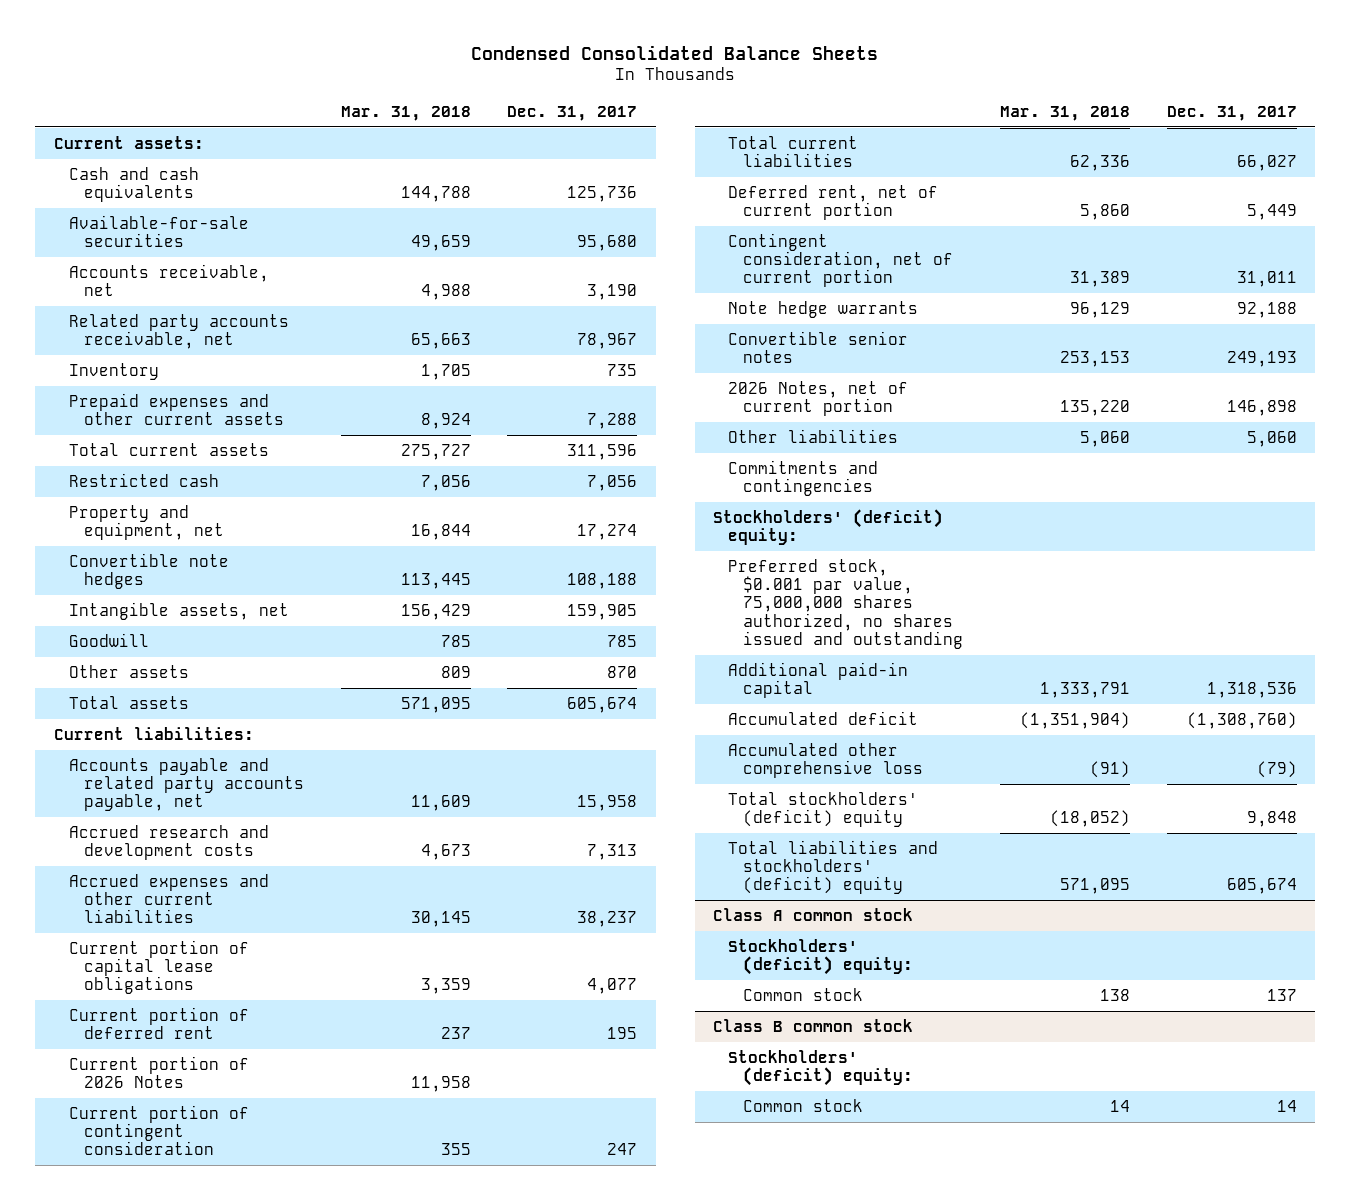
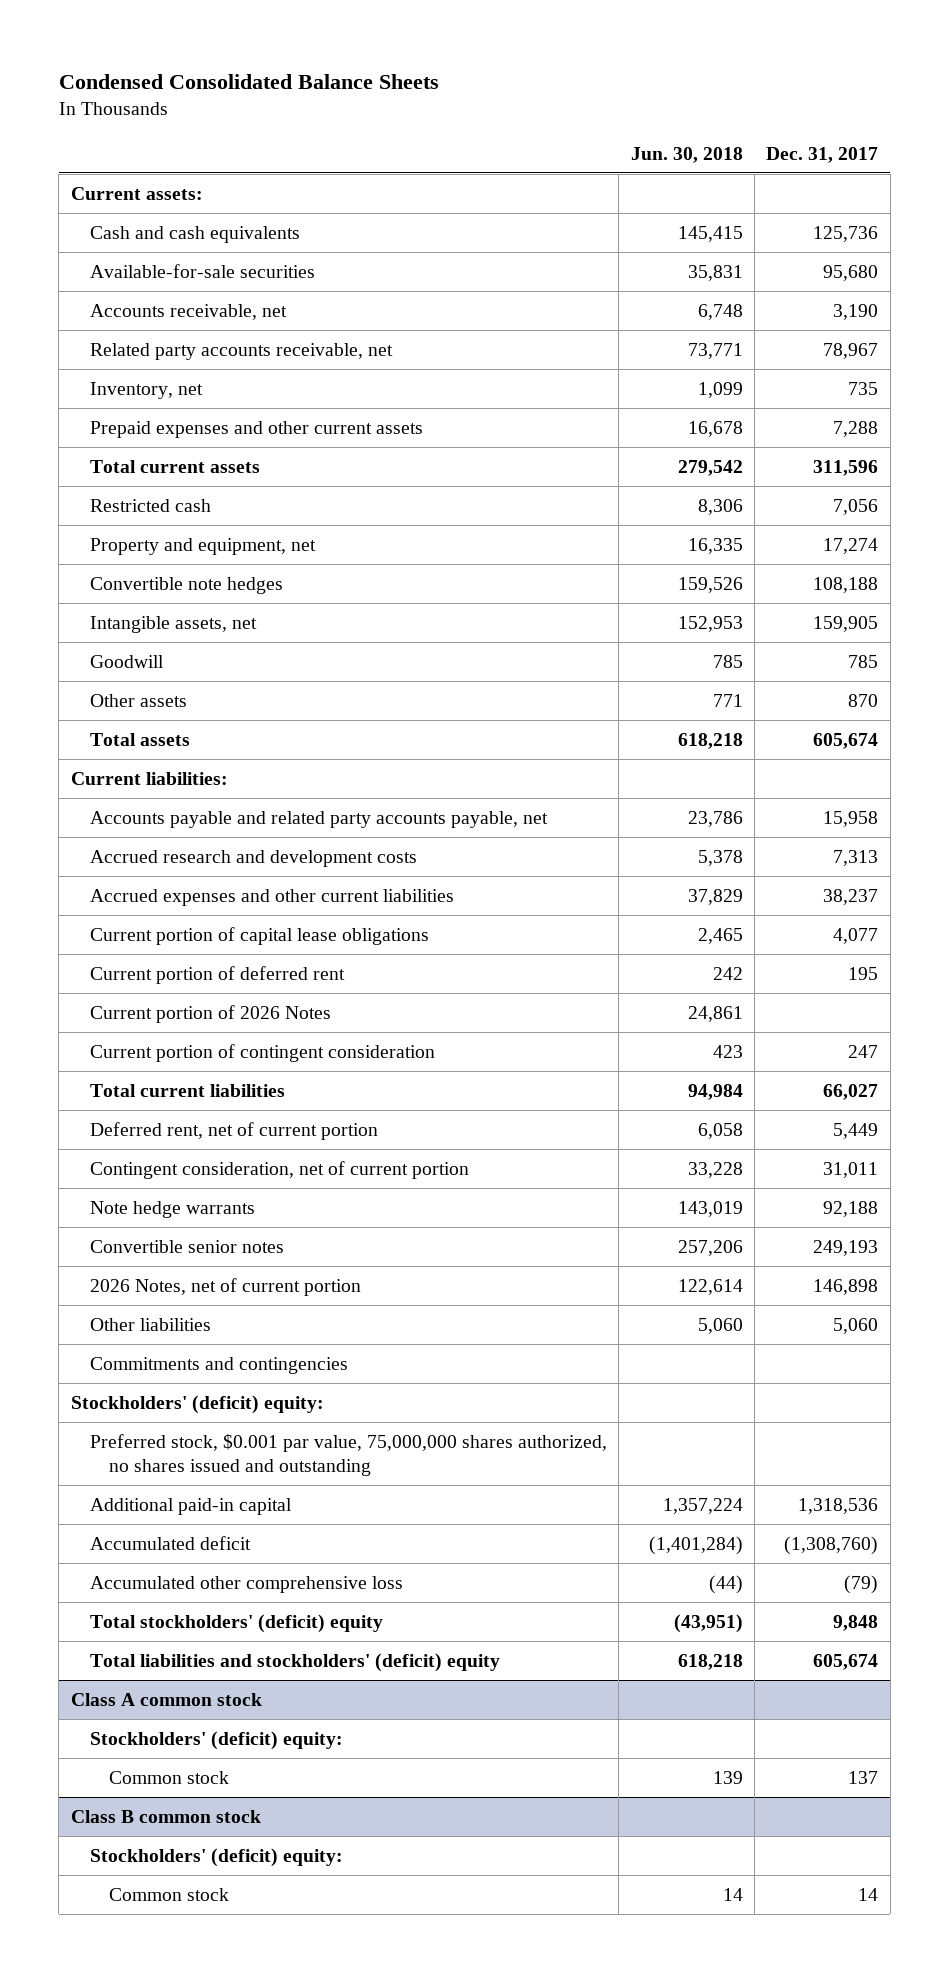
[340,105,471,121] Mar. 31, 2018 -> none
none -> [630,146,743,163] Jun. 30, 2018
[68,362,159,380] Inventory -> [89,381,203,399] Inventory, net

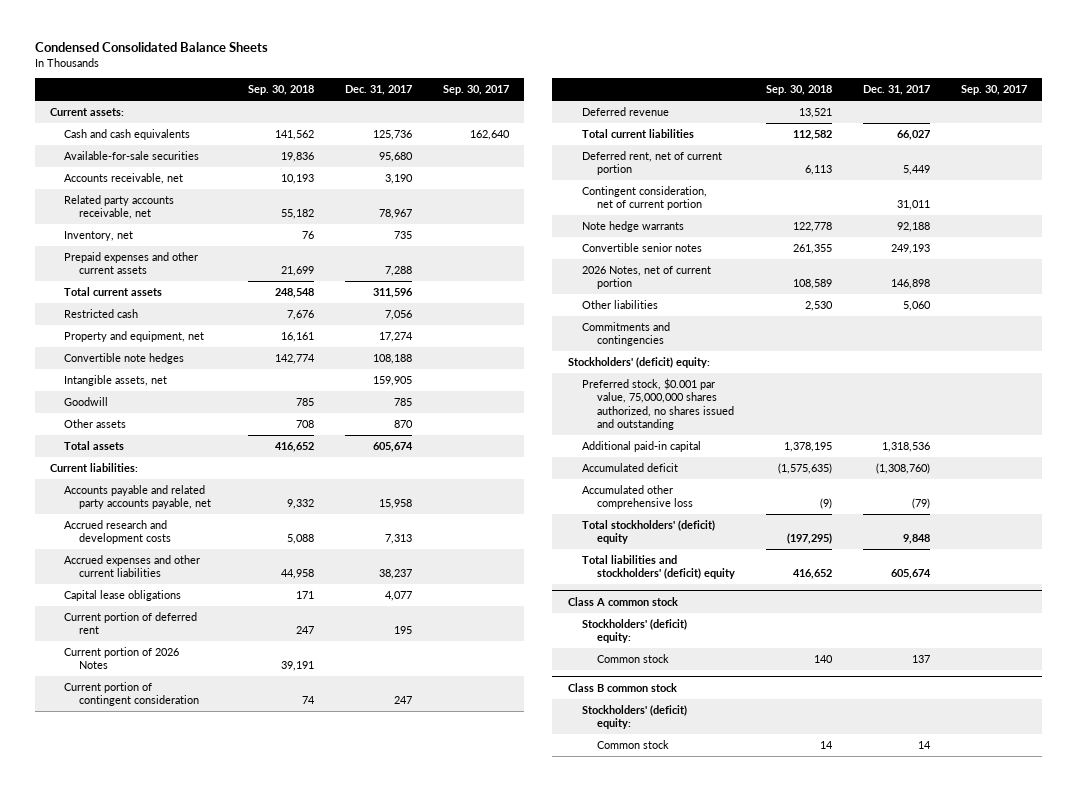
[630,146,743,163] Jun. 30, 2018 -> none
none -> [247,85,314,96] Sep. 30, 2018
none -> [442,85,509,96] Sep. 30, 2017
[89,926,429,945] Current portion of capital lease obligations -> [64,590,182,602] Capital lease obligations
none -> [582,107,670,117] Deferred revenue

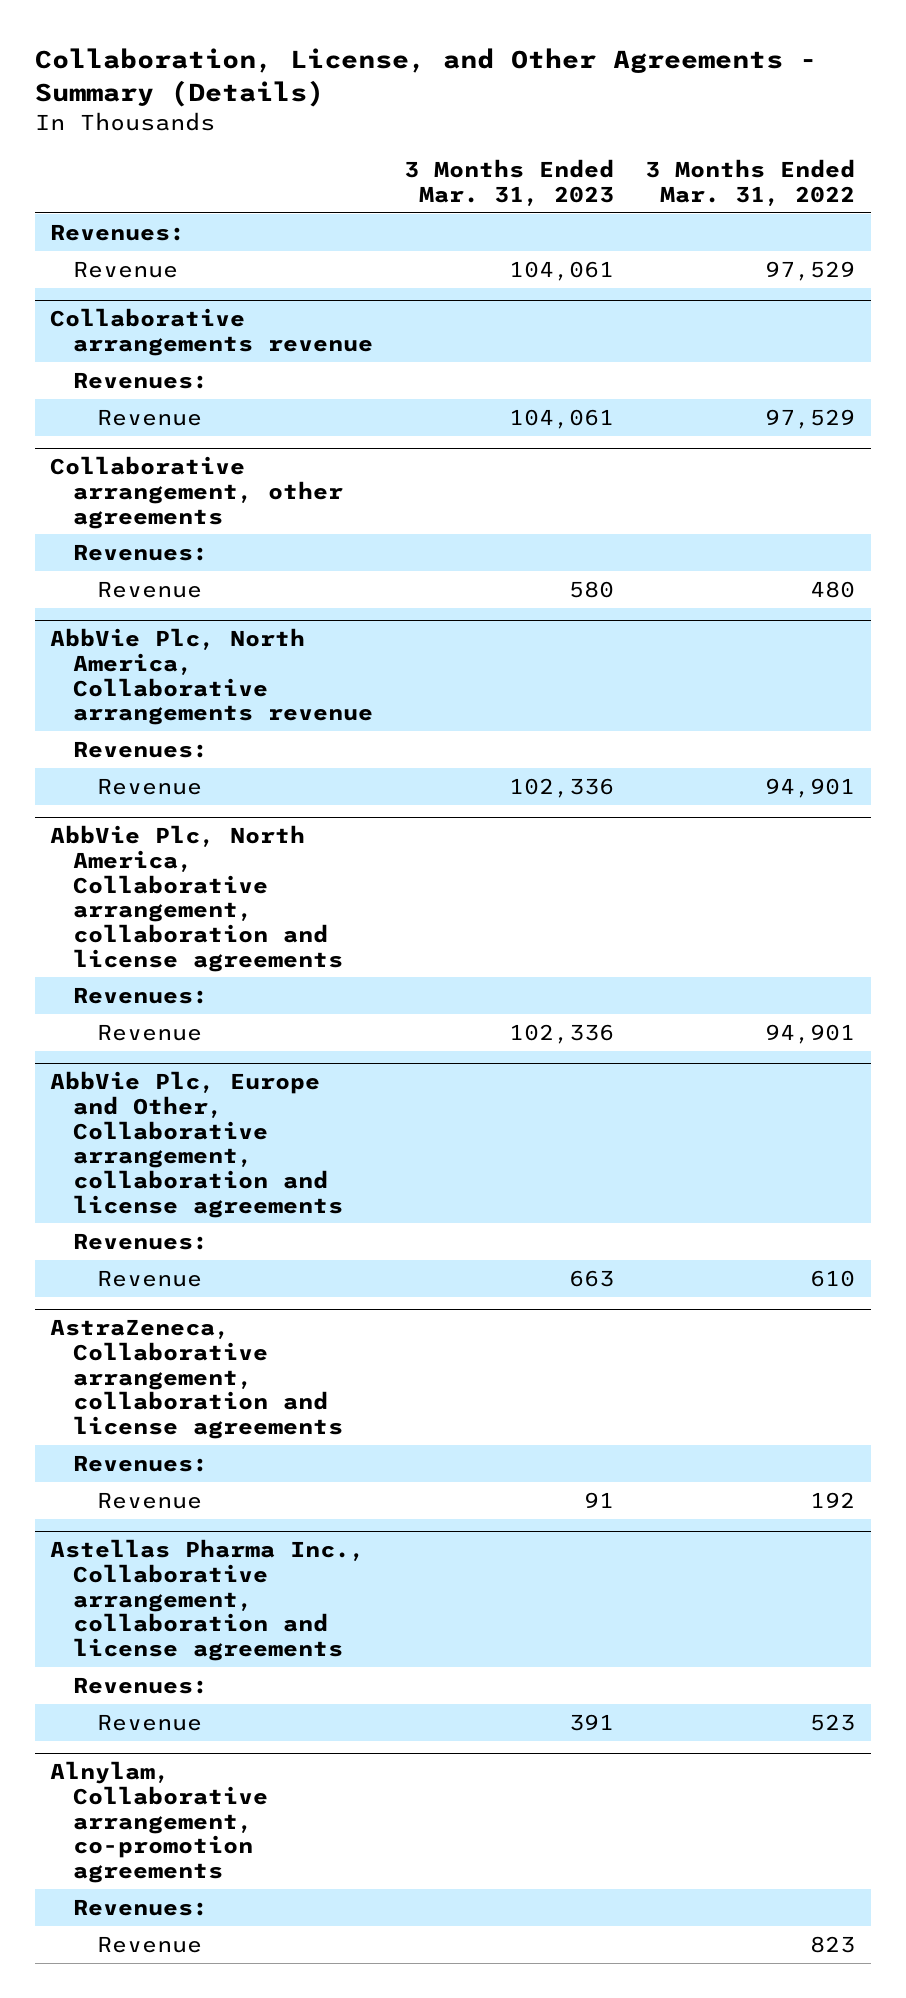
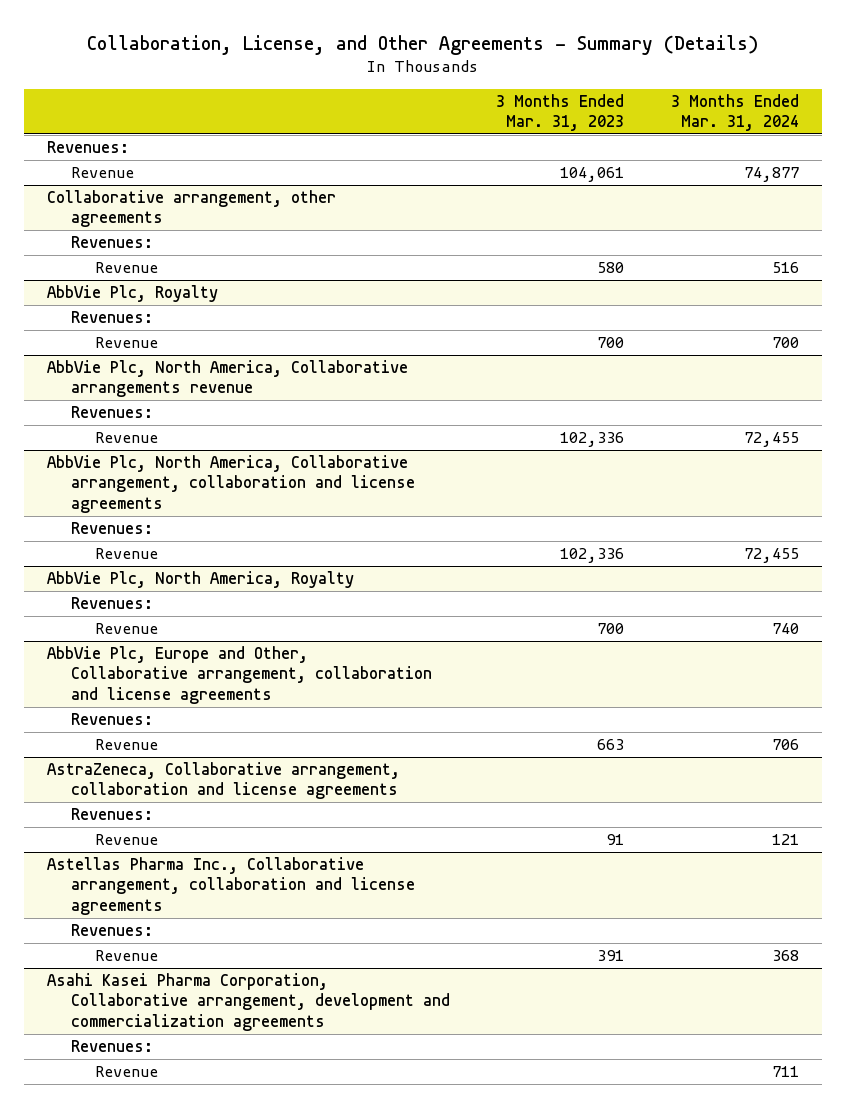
[645,159,856,206] 3 Months Ended Mar. 31, 2022 -> none
none -> [670,93,799,132] 3 Months Ended Mar. 31, 2024
[50,308,374,356] Collaborative arrangements revenue -> none
[73,371,209,389] Revenues: -> none
[96,408,202,426] Revenue -> none
none -> [47,285,219,303] AbbVie Plc, Royalty
none -> [71,311,154,324] Revenues:
none -> [94,337,158,349] Revenue
none -> [47,571,355,589] AbbVie Plc, North America, Royalty
none -> [71,597,154,610] Revenues:
none -> [94,623,158,635] Revenue
[50,1761,269,1883] Alnylam, Collaborative arrangement, co-promotion agreements -> none
none -> [47,973,451,1031] Asahi Kasei Pharma Corporation, Collaborative arrangement, development and commercialization agreements

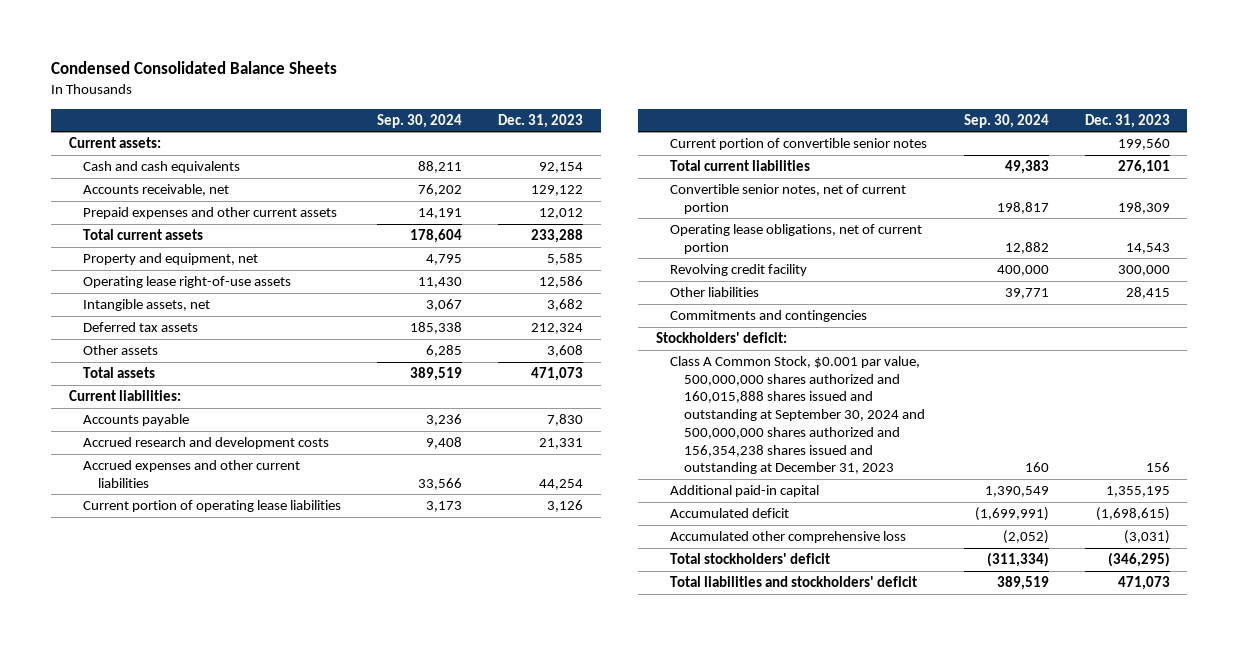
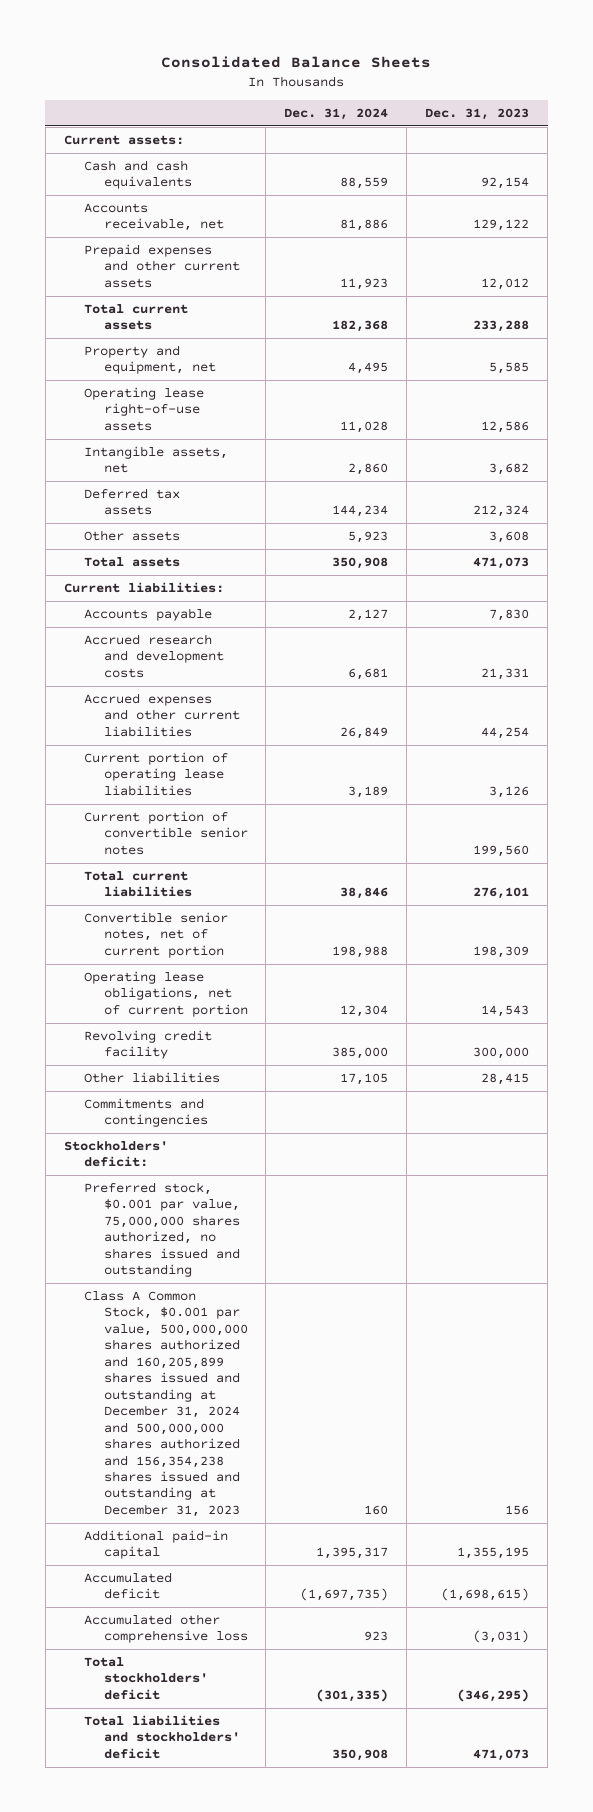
[51,61,338,75] Condensed Consolidated Balance Sheets -> [161,56,432,69] Consolidated Balance Sheets
[377,113,463,128] Sep. 30, 2024 -> none
none -> [284,108,389,121] Dec. 31, 2024
none -> [83,1182,240,1278] Preferred stock, $0.001 par value, 75,000,000 shares authorized, no shares issued and outstanding
[669,356,926,475] Class A Common Stock, $0.001 par value, 500,000,000 shares authorized and 160,015,888 shares issued and outstanding at September 30, 2024 and 500,000,000 shares authorized and 156,354,238 shares issued and outstanding at December 31, 2023 -> [83,1291,248,1517] Class A Common Stock, $0.001 par value, 500,000,000 shares authorized and 160,205,899 shares issued and outstanding at December 31, 2024 and 500,000,000 shares authorized and 156,354,238 shares issued and outstanding at December 31, 2023

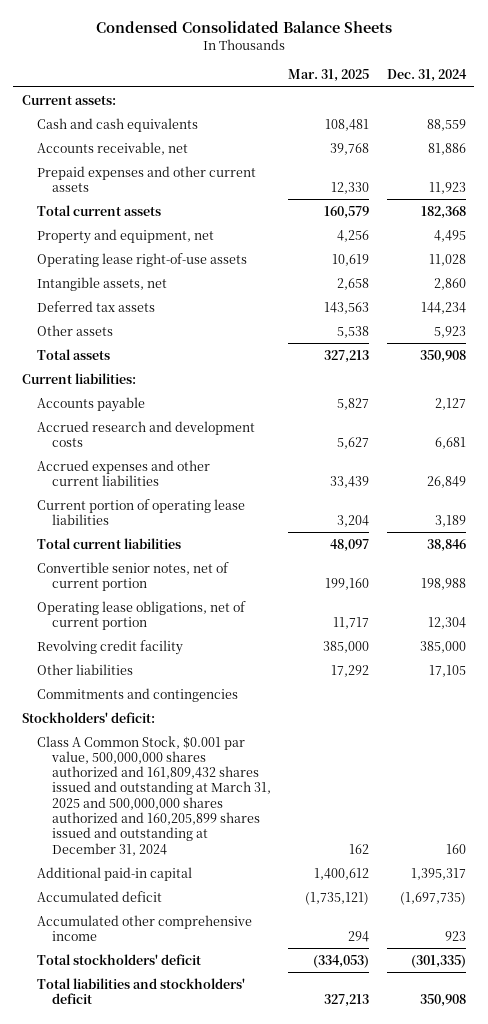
[161,56,432,69] Consolidated Balance Sheets -> [95,21,392,34] Condensed Consolidated Balance Sheets
[425,108,530,121] Dec. 31, 2023 -> none
none -> [288,69,370,83] Mar. 31, 2025
[83,811,248,855] Current portion of convertible senior notes -> none
[83,1182,240,1278] Preferred stock, $0.001 par value, 75,000,000 shares authorized, no shares issued and outstanding -> none
[83,1291,248,1517] Class A Common Stock, $0.001 par value, 500,000,000 shares authorized and 160,205,899 shares issued and outstanding at December 31, 2024 and 500,000,000 shares authorized and 156,354,238 shares issued and outstanding at December 31, 2023 -> [37,735,272,856] Class A Common Stock, $0.001 par value, 500,000,000 shares authorized and 161,809,432 shares issued and outstanding at March 31, 2025 and 500,000,000 shares authorized and 160,205,899 shares issued and outstanding at December 31, 2024
[83,1614,248,1644] Accumulated other comprehensive loss -> [37,914,253,941] Accumulated other comprehensive income

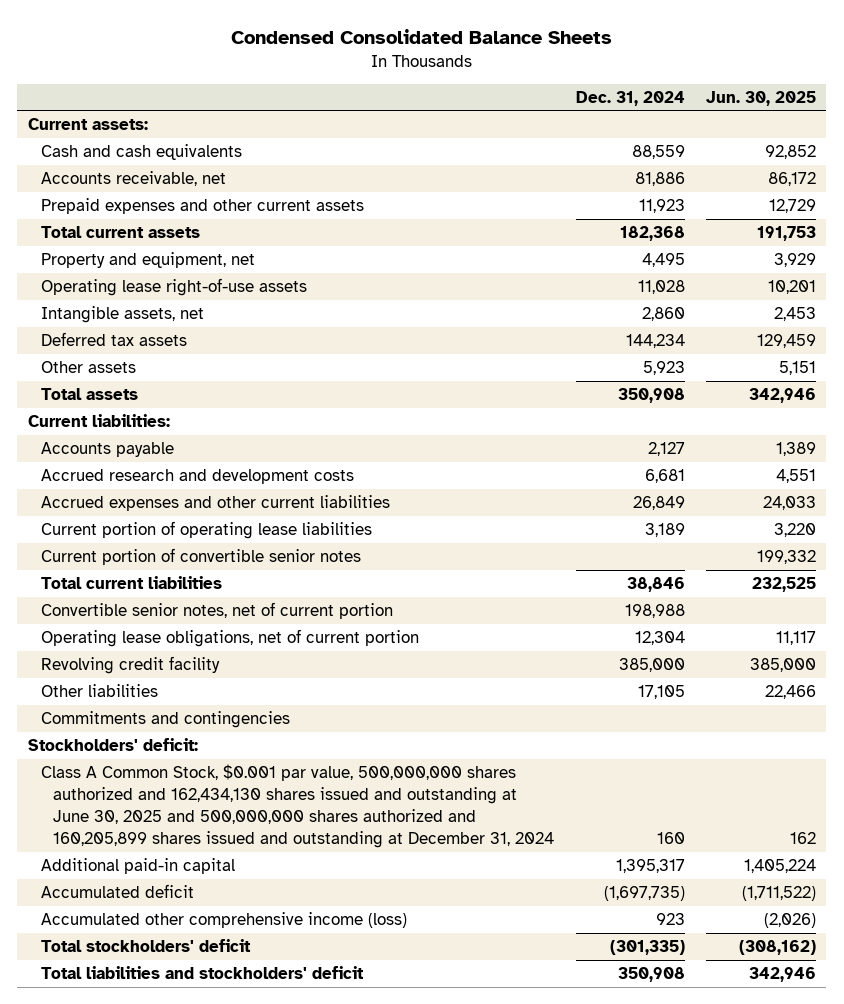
[288,69,370,83] Mar. 31, 2025 -> none
none -> [705,90,816,106] Jun. 30, 2025
none -> [40,548,361,566] Current portion of convertible senior notes
[37,735,272,856] Class A Common Stock, $0.001 par value, 500,000,000 shares authorized and 161,809,432 shares issued and outstanding at March 31, 2025 and 500,000,000 shares authorized and 160,205,899 shares issued and outstanding at December 31, 2024 -> [40,764,555,849] Class A Common Stock, $0.001 par value, 500,000,000 shares authorized and 162,434,130 shares issued and outstanding at June 30, 2025 and 500,000,000 shares authorized and 160,205,899 shares issued and outstanding at December 31, 2024
[37,914,253,941] Accumulated other comprehensive income -> [40,912,407,929] Accumulated other comprehensive income (loss)

